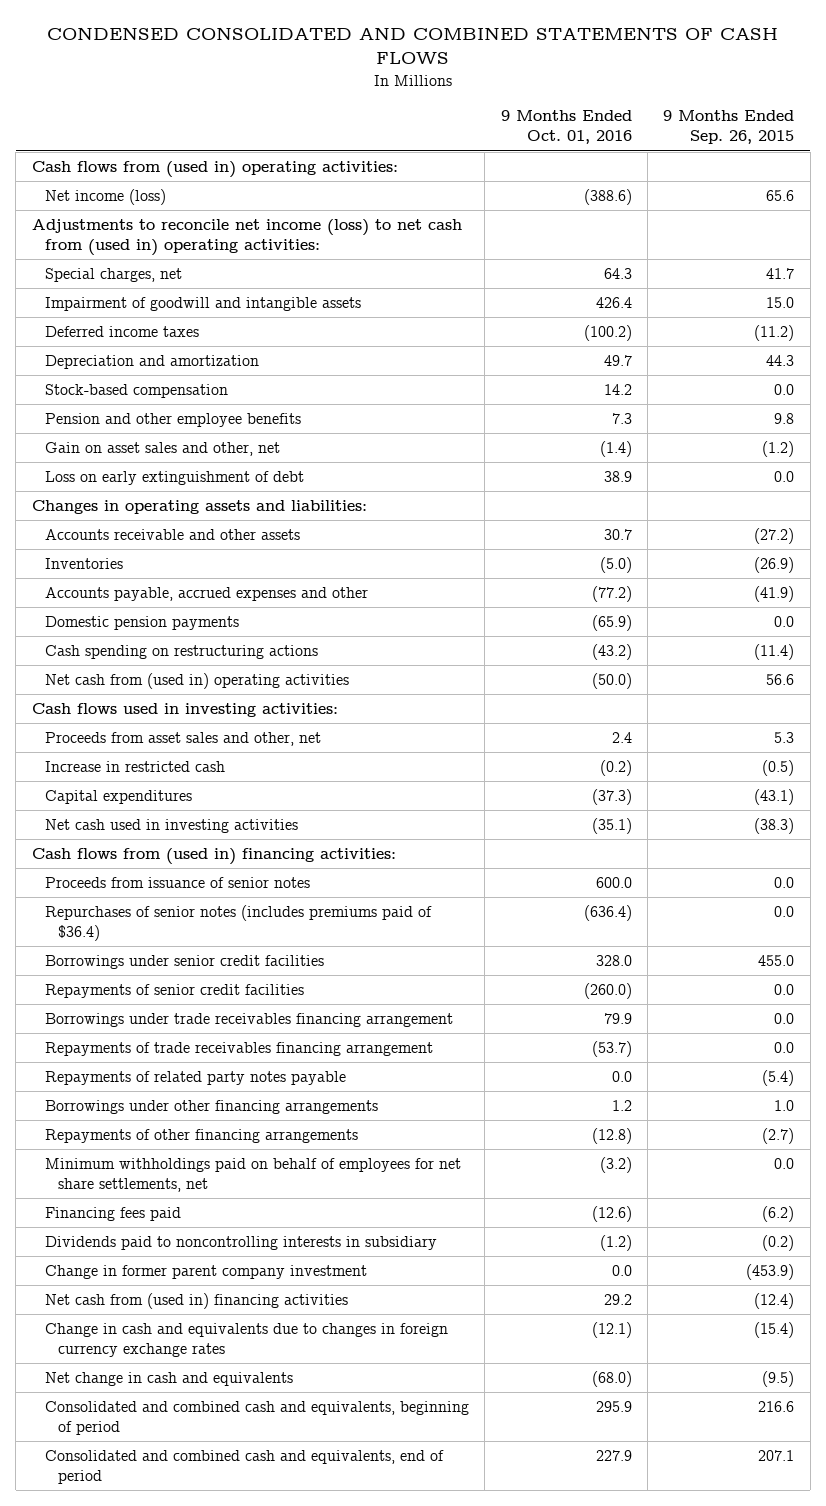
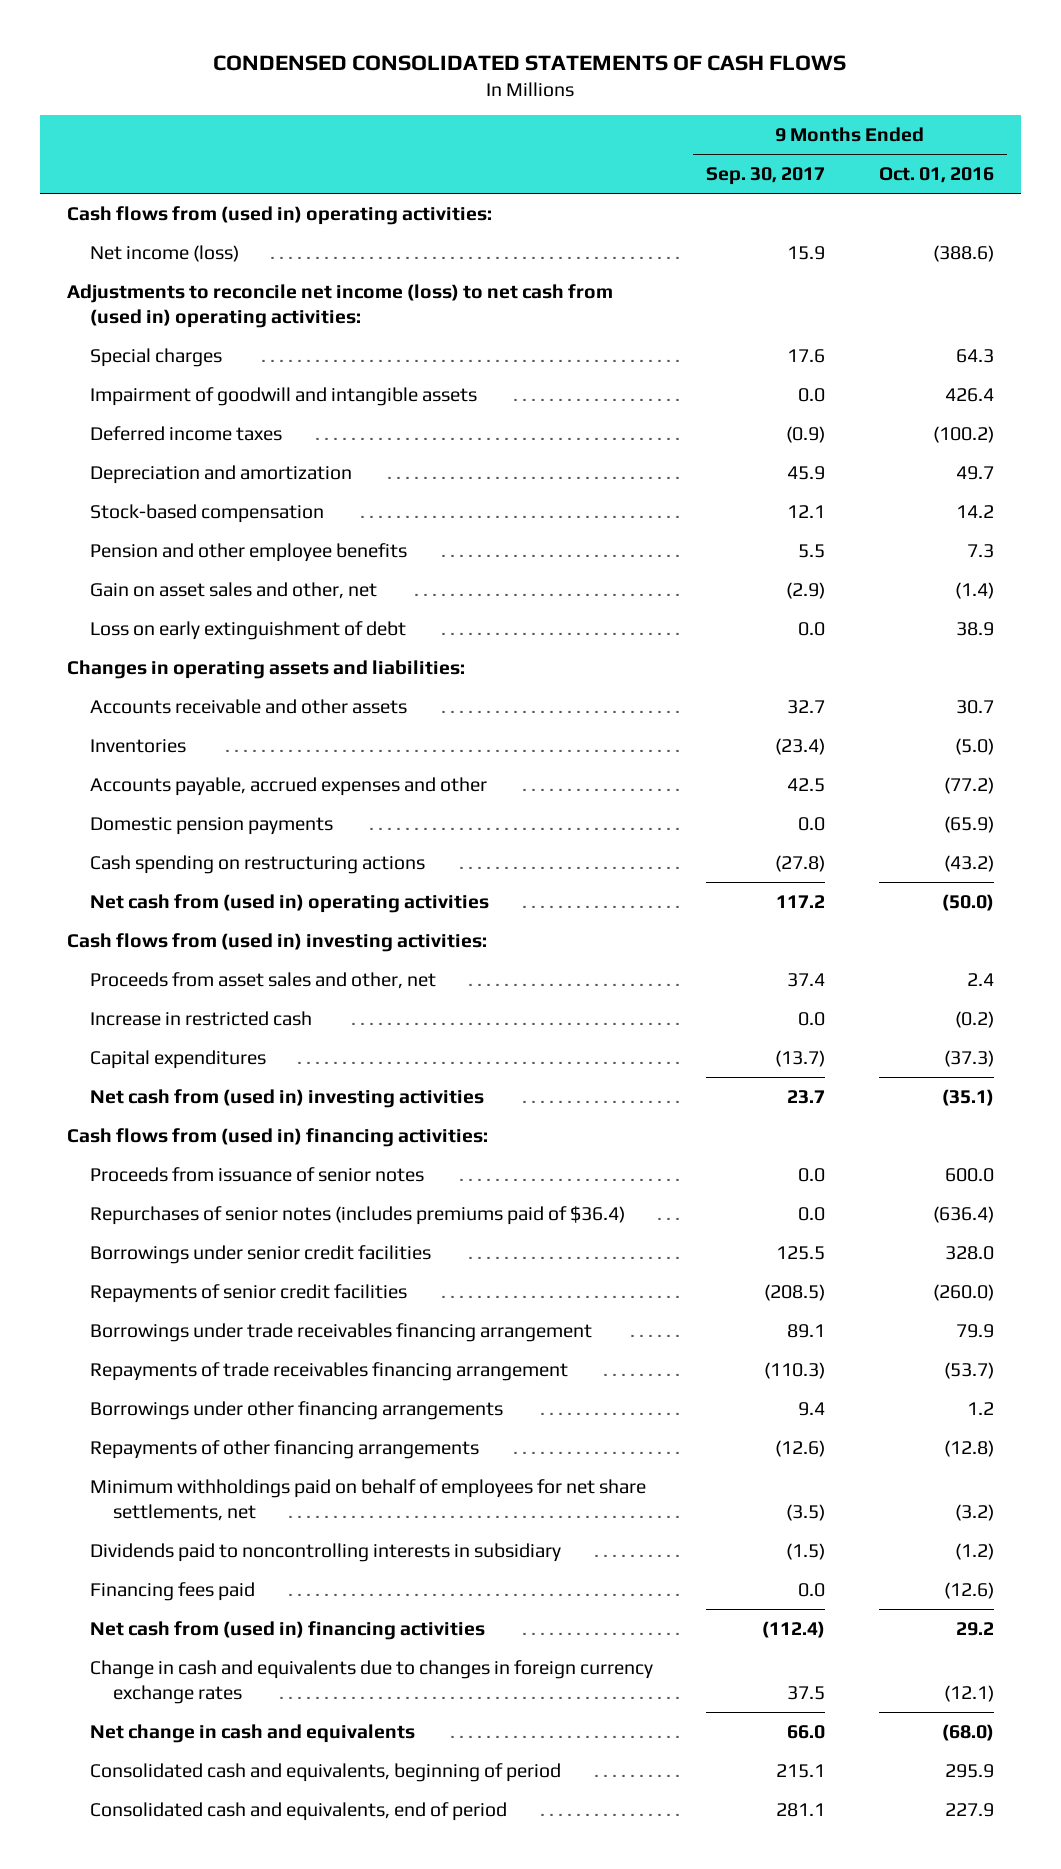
[47,27,779,65] CONDENSED CONSOLIDATED AND COMBINED STATEMENTS OF CASH FLOWS -> [213,54,847,71] CONDENSED CONSOLIDATED STATEMENTS OF CASH FLOWS
[663,110,795,145] 9 Months Ended Sep. 26, 2015 -> none
none -> [706,167,826,186] Sep. 30, 2017
[44,268,182,283] Special charges, net -> [90,347,223,367] Special charges
[31,703,338,718] Cash flows used in investing activities: -> [66,932,487,952] Cash flows from (used in) investing activities:
[44,819,298,834] Net cash used in investing activities -> [90,1088,485,1108] Net cash from (used in) investing activities
[44,1071,346,1086] Repayments of related party notes payable -> none
[44,1265,367,1280] Change in former parent company investment -> none
[44,1207,181,1222] Financing fees paid -> [90,1581,256,1601] Financing fees paid
[44,1401,469,1436] Consolidated and combined cash and equivalents, beginning of period -> [90,1762,562,1782] Consolidated cash and equivalents, beginning of period
[44,1450,444,1485] Consolidated and combined cash and equivalents, end of period -> [90,1801,508,1821] Consolidated cash and equivalents, end of period

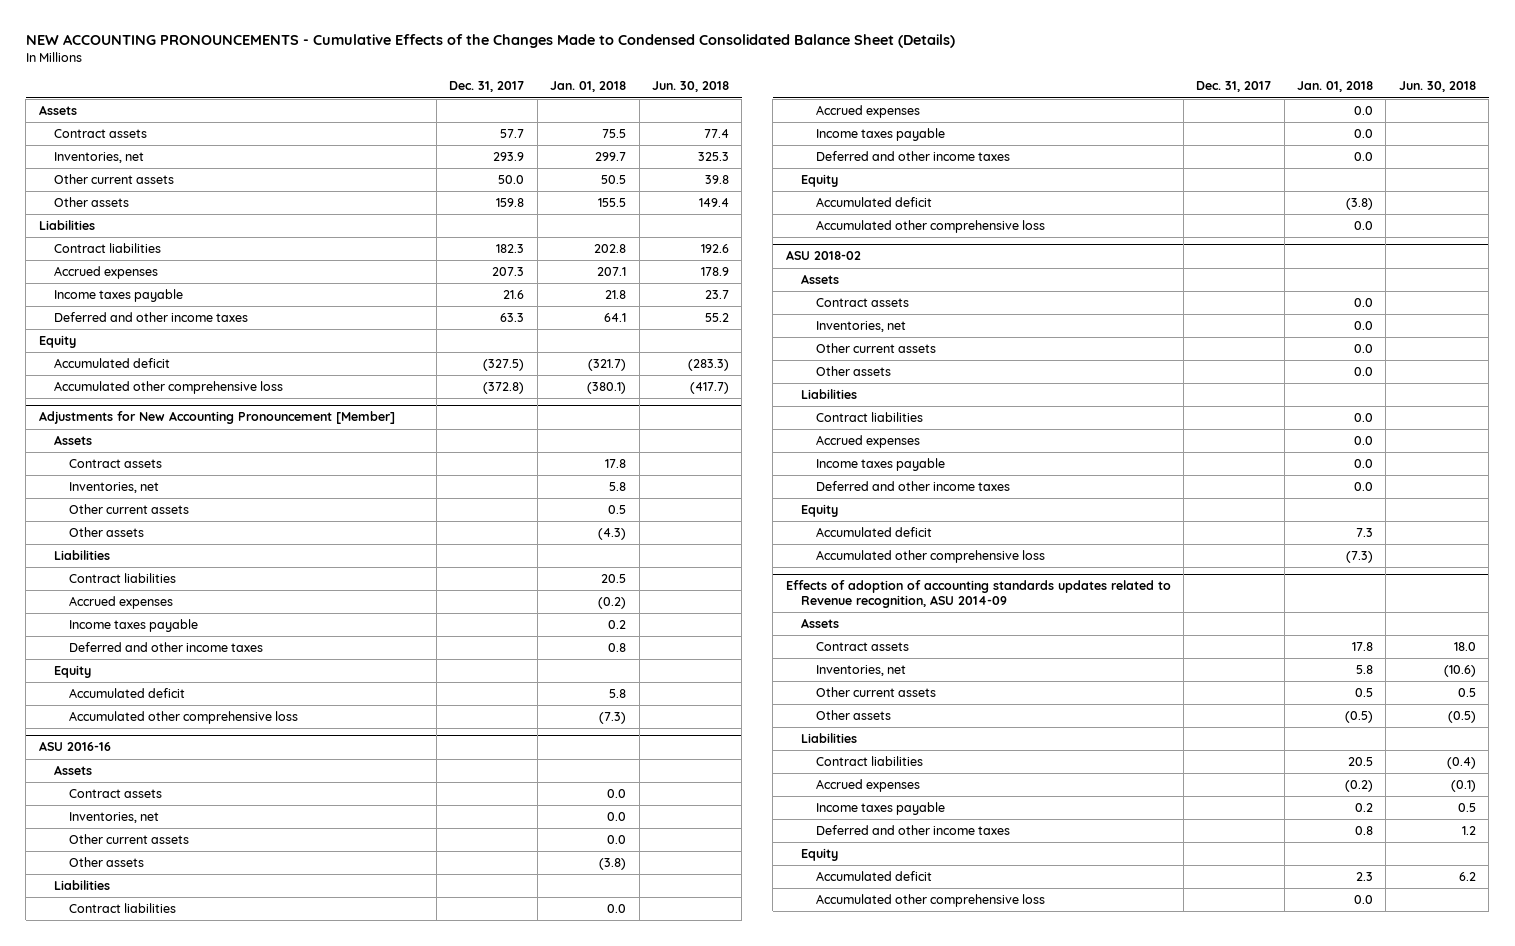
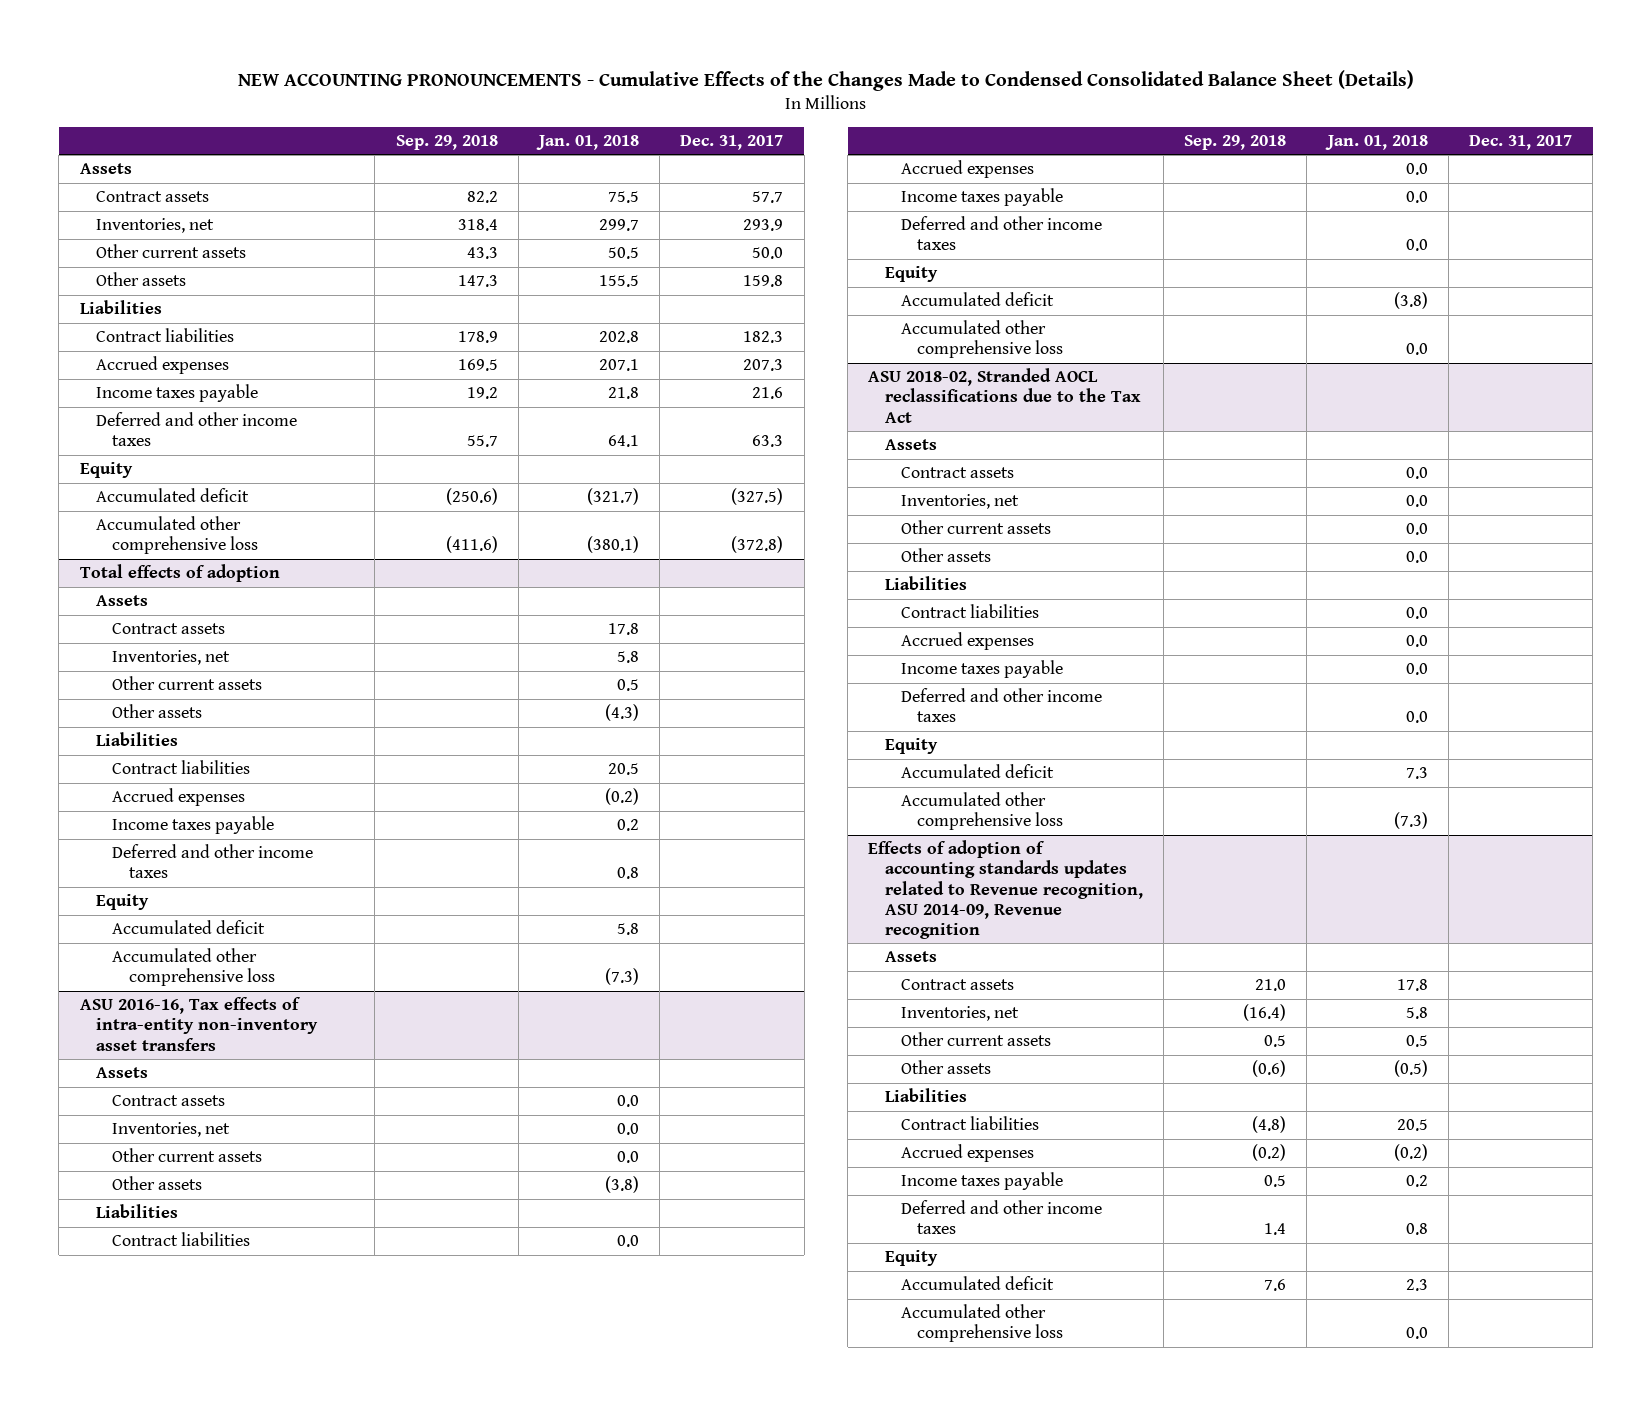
[651,81,729,93] Jun. 30, 2018 -> none
none -> [395,134,498,150] Sep. 29, 2018
[38,411,395,425] Adjustments for New Accounting Pronouncement [Member] -> [79,564,280,583] Total effects of adoption
[38,741,111,752] ASU 2016-16 -> [79,997,319,1051] ASU 2016-16, Tax effects of intra-entity non-inventory asset transfers
[785,250,861,261] ASU 2018-02 -> [868,368,1141,423] ASU 2018-02, Stranded AOCL reclassifications due to the Tax Act
[785,580,1171,608] Effects of adoption of accounting standards updates related to Revenue recognition, ASU 2014-09 -> [868,840,1143,939] Effects of adoption of accounting standards updates related to Revenue recognition, ASU 2014-09, Revenue recognition

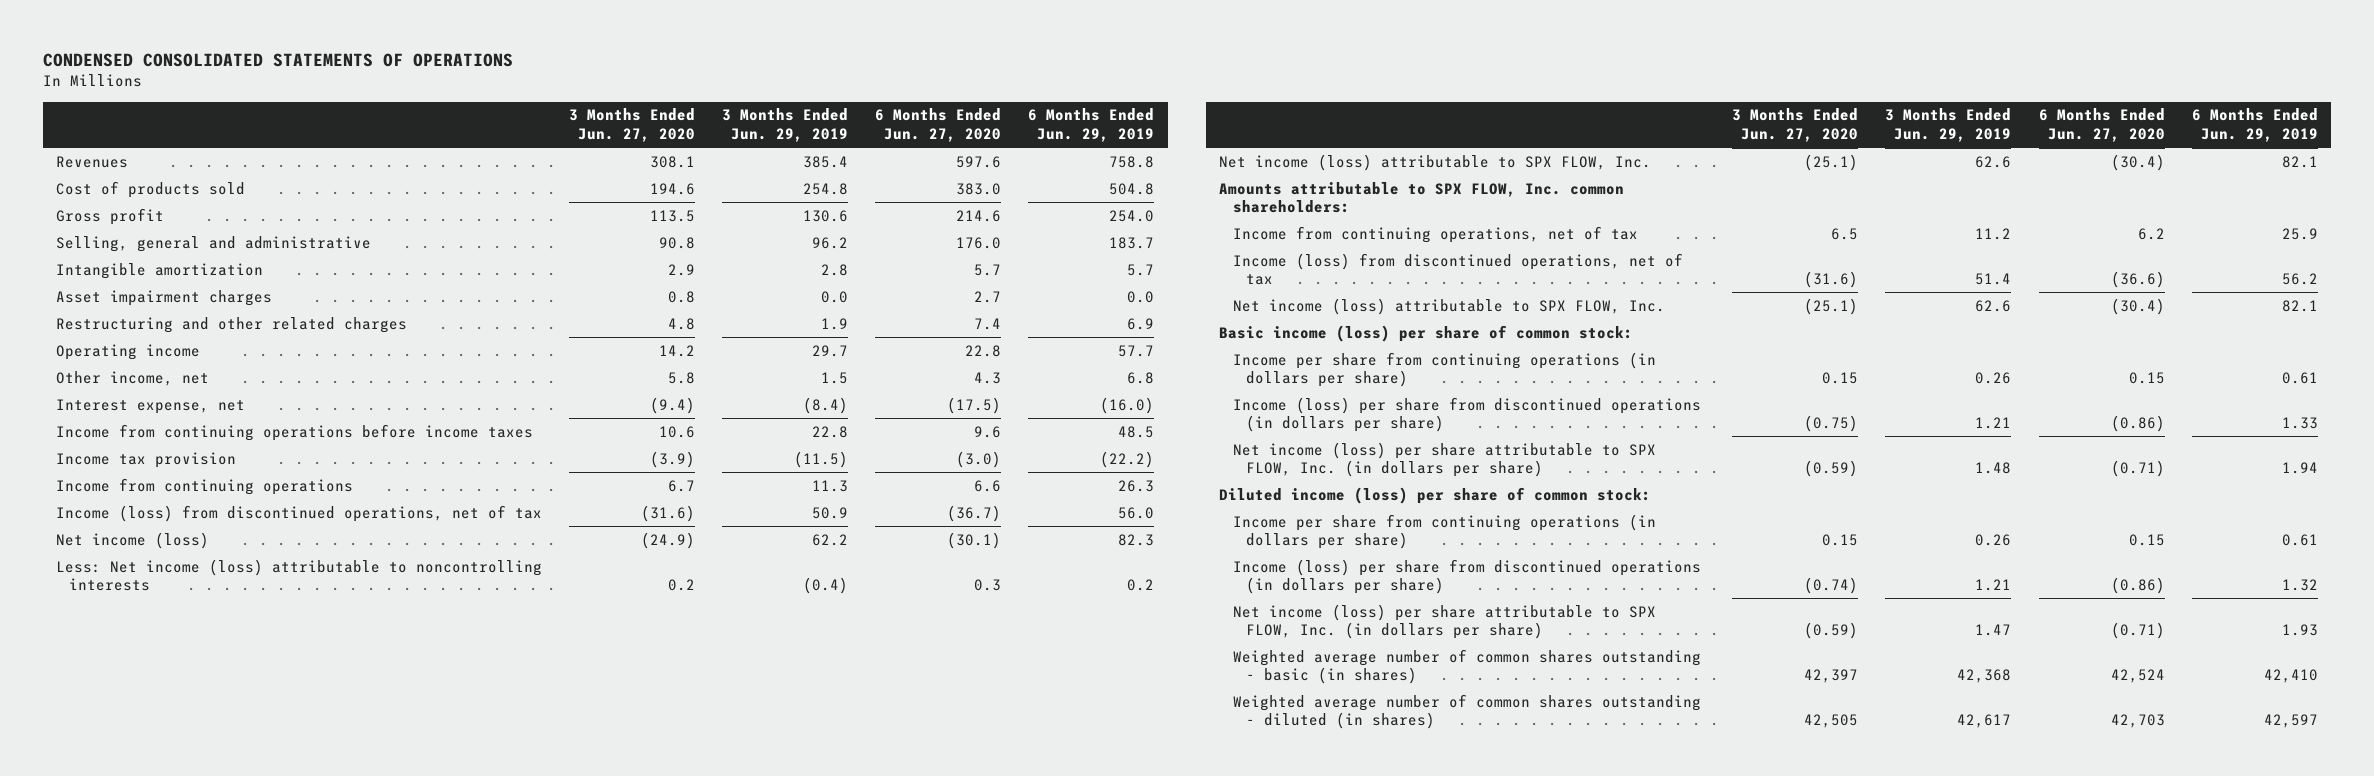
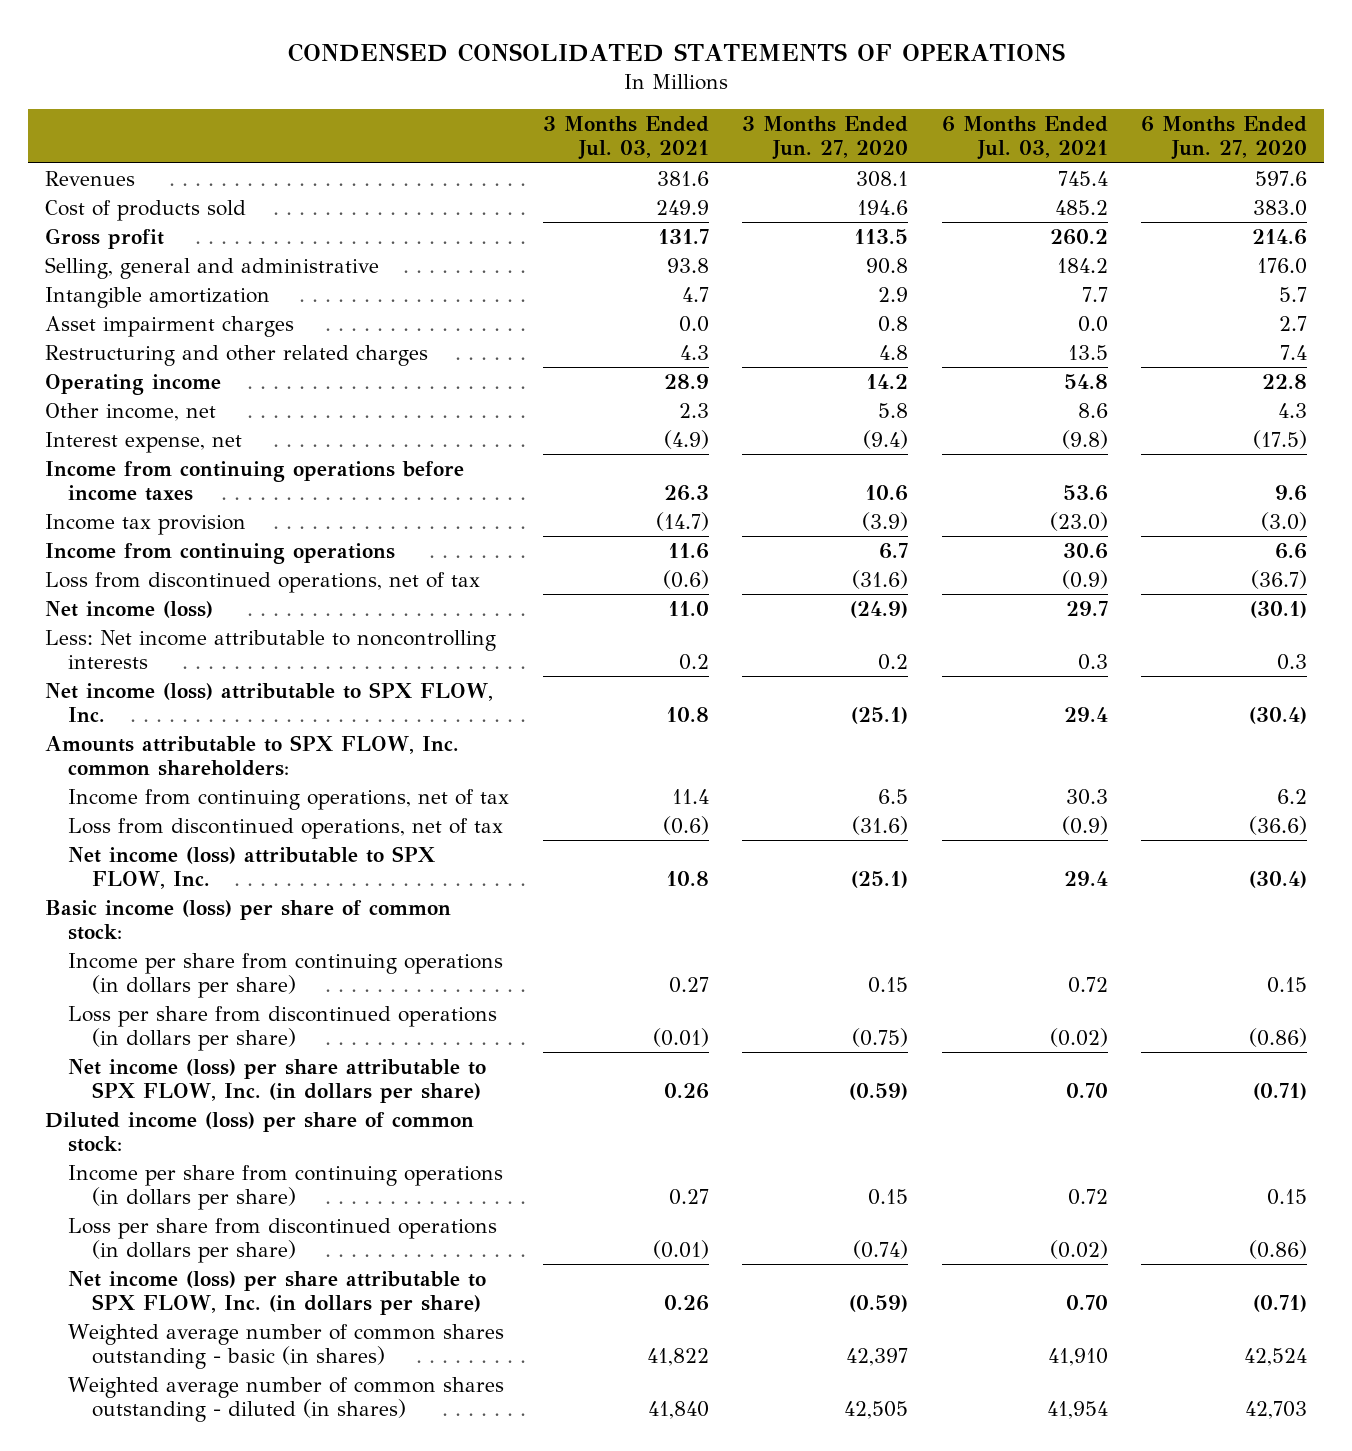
[722,108,849,142] 3 Months Ended Jun. 29, 2019 -> none
[1028,108,1155,142] 6 Months Ended Jun. 29, 2019 -> none
none -> [542,116,709,161] 3 Months Ended Jul. 03, 2021
none -> [941,116,1108,161] 6 Months Ended Jul. 03, 2021
[56,504,543,522] Income (loss) from discontinued operations, net of tax -> [44,571,480,593] Loss from discontinued operations, net of tax
[56,558,543,592] Less: Net income (loss) attributable to noncontrolling interests -> [44,629,496,669] Less: Net income attributable to noncontrolling interests
[1232,252,1683,286] Income (loss) from discontinued operations, net of tax -> [68,817,504,839] Loss from discontinued operations, net of tax
[1232,396,1701,433] Income (loss) per share from discontinued operations (in dollars per share) -> [68,1005,498,1051] Loss per share from discontinued operations (in dollars per share)
[1232,558,1701,595] Income (loss) per share from discontinued operations (in dollars per share) -> [68,1217,498,1263] Loss per share from discontinued operations (in dollars per share)

